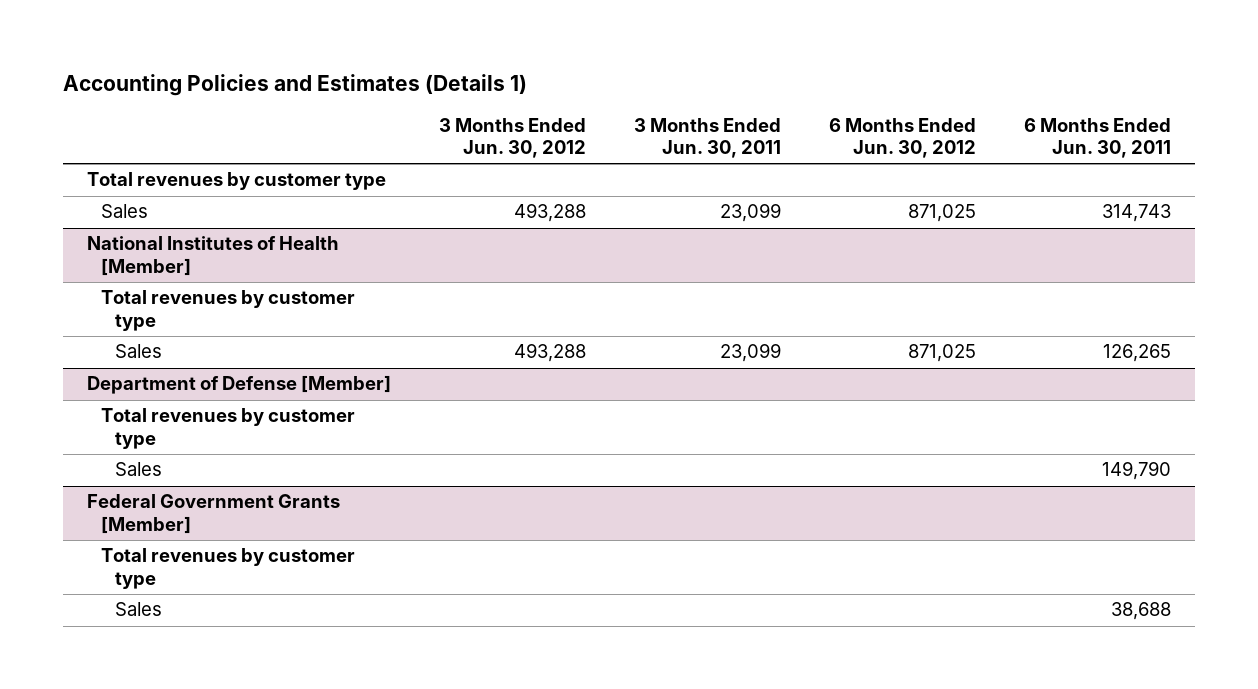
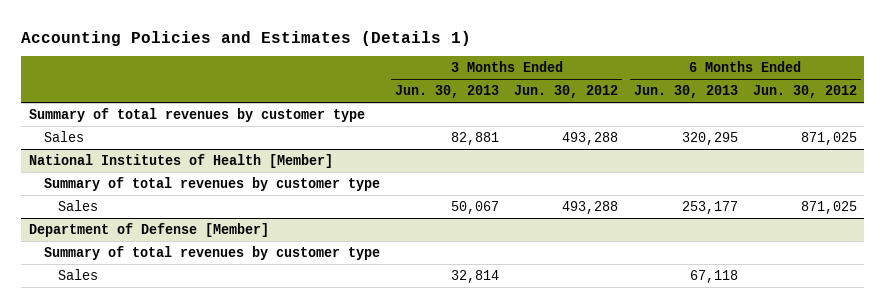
[634,118,782,159] 3 Months Ended Jun. 30, 2011 -> none
[1024,118,1172,159] 6 Months Ended Jun. 30, 2011 -> none
none -> [395,85,500,99] Jun. 30, 2013
none -> [633,85,738,99] Jun. 30, 2013
[86,172,386,191] Total revenues by customer type -> [29,107,366,122] Summary of total revenues by customer type
[101,290,356,331] Total revenues by customer type -> [43,176,380,191] Summary of total revenues by customer type
[101,408,356,449] Total revenues by customer type -> [43,245,380,260] Summary of total revenues by customer type
[86,494,340,534] Federal Government Grants [Member] -> none
[101,548,356,589] Total revenues by customer type -> none
[115,602,163,617] Sales -> none

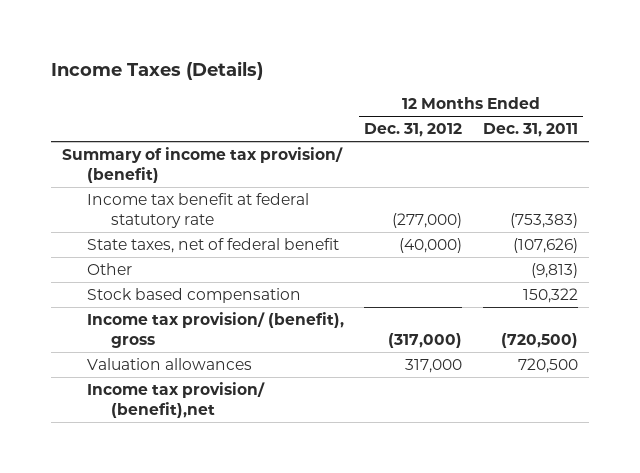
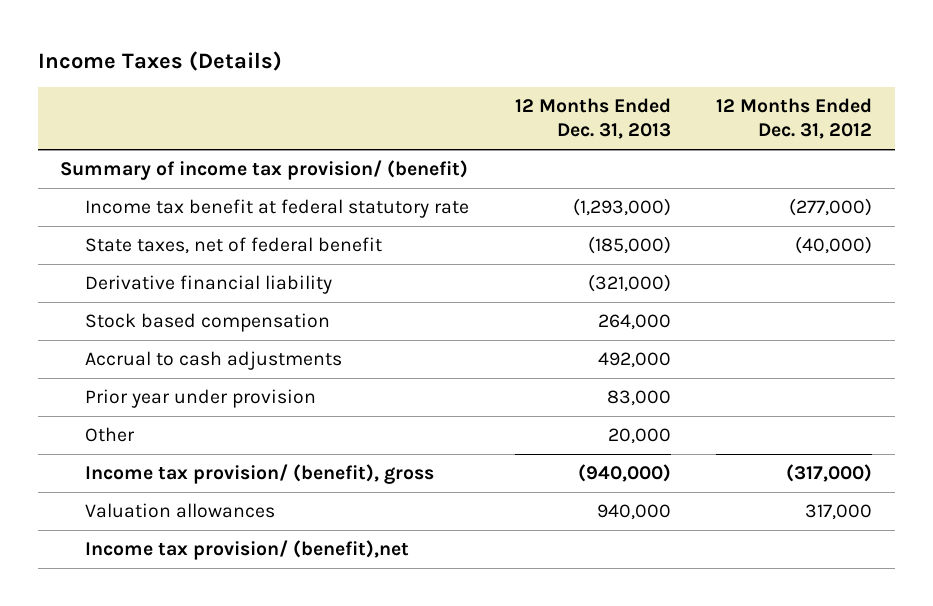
[483,123,579,138] Dec. 31, 2011 -> none
none -> [514,97,671,140] 12 Months Ended Dec. 31, 2013
none -> [85,274,333,294] Derivative financial liability
none -> [85,350,343,370] Accrual to cash adjustments
none -> [85,388,317,408] Prior year under provision
[86,262,132,275] Other -> [85,426,136,442] Other

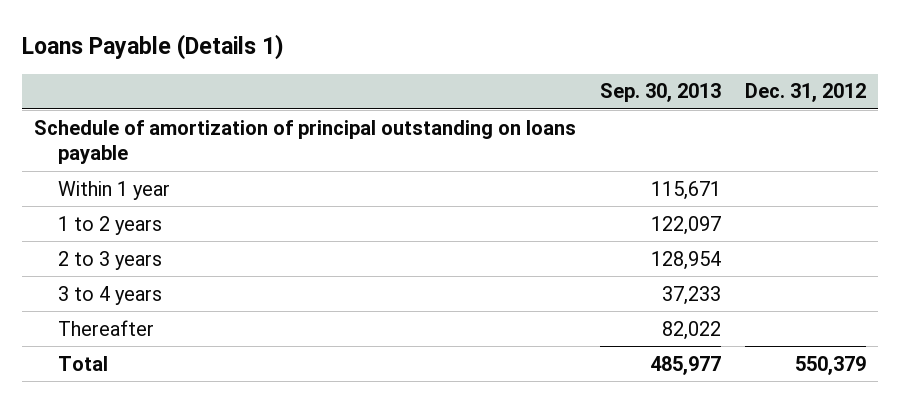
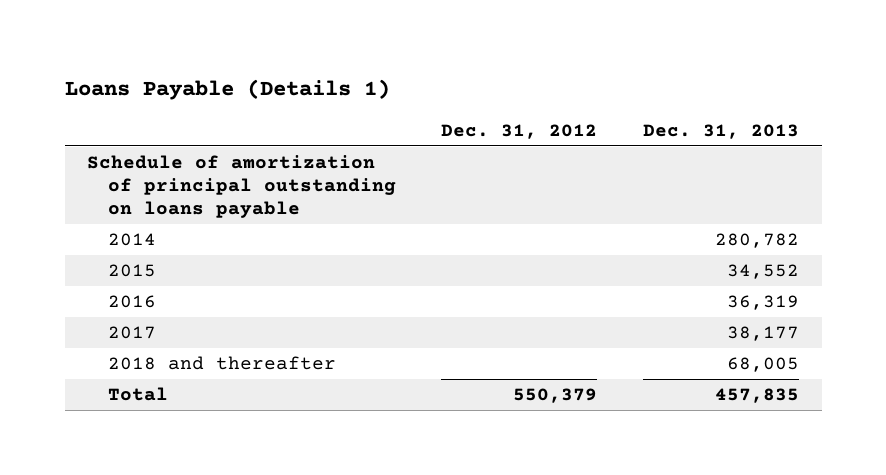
[600,83,722,103] Sep. 30, 2013 -> none
none -> [642,123,799,139] Dec. 31, 2013
[58,180,171,200] Within 1 year -> [107,233,156,247] 2014
[58,215,163,235] 1 to 2 years -> [107,264,156,278] 2015
[58,250,163,270] 2 to 3 years -> [107,295,156,309] 2016
[58,285,163,305] 3 to 4 years -> [107,326,156,340] 2017
[58,319,155,336] Thereafter -> [107,356,336,371] 2018 and thereafter

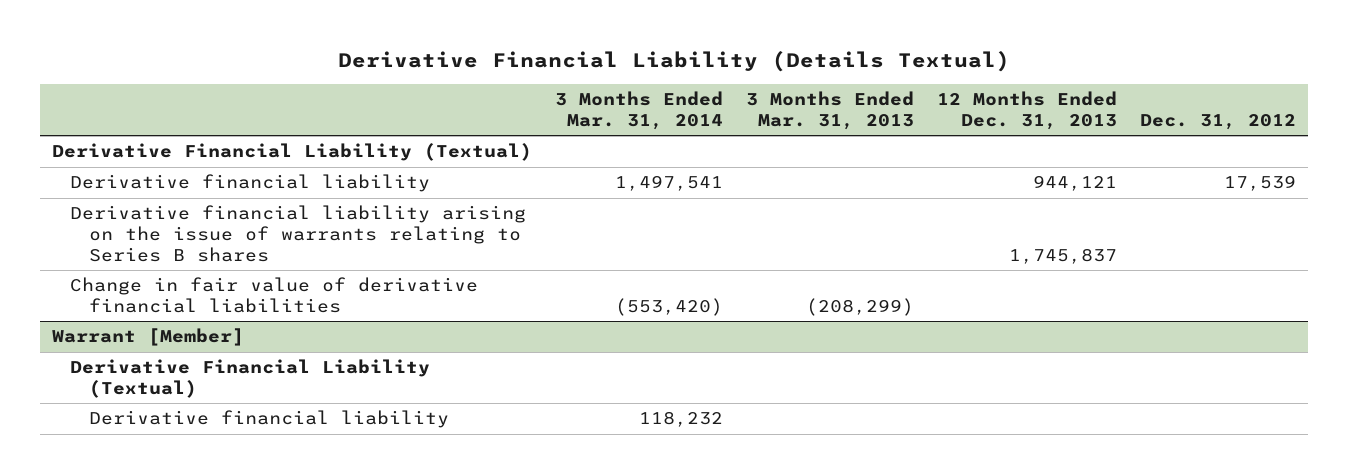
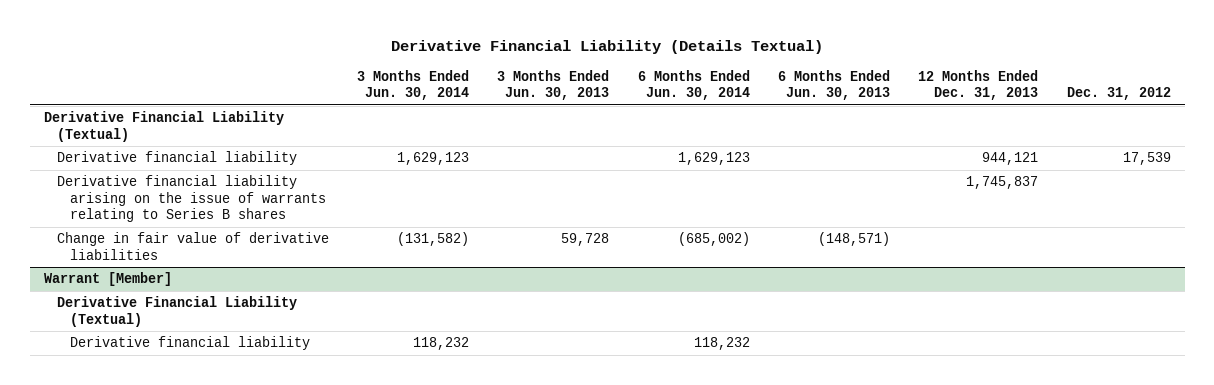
[555,90,724,130] 3 Months Ended Mar. 31, 2014 -> none
[746,90,915,130] 3 Months Ended Mar. 31, 2013 -> none
none -> [357,69,470,101] 3 Months Ended Jun. 30, 2014
none -> [497,69,610,101] 3 Months Ended Jun. 30, 2013
none -> [637,69,750,101] 6 Months Ended Jun. 30, 2014
none -> [778,69,891,101] 6 Months Ended Jun. 30, 2013
[70,277,479,314] Change in fair value of derivative financial liabilities -> [56,232,329,260] Change in fair value of derivative liabilities

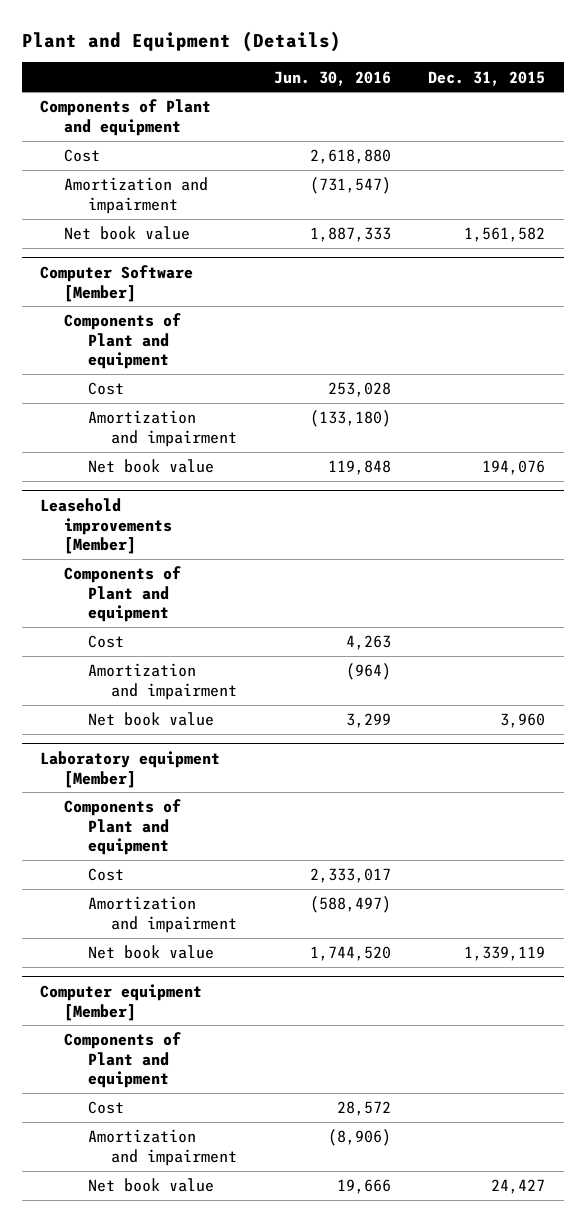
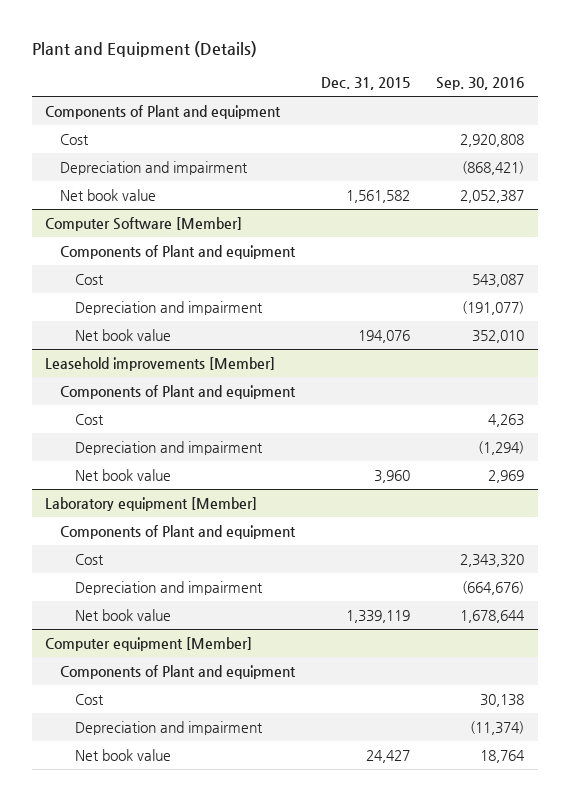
[274,70,392,86] Jun. 30, 2016 -> none
none -> [436,76,525,90] Sep. 30, 2016
[64,177,209,214] Amortization and impairment -> [59,161,248,176] Depreciation and impairment
[87,410,238,447] Amortization and impairment -> [75,301,264,316] Depreciation and impairment
[87,663,238,700] Amortization and impairment -> [75,441,264,456] Depreciation and impairment
[87,896,238,933] Amortization and impairment -> [75,581,264,596] Depreciation and impairment
[87,1129,238,1166] Amortization and impairment -> [75,721,264,736] Depreciation and impairment

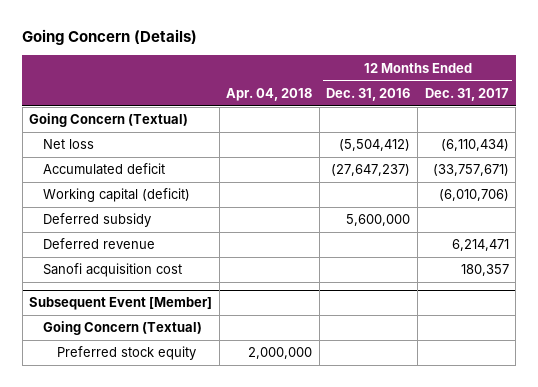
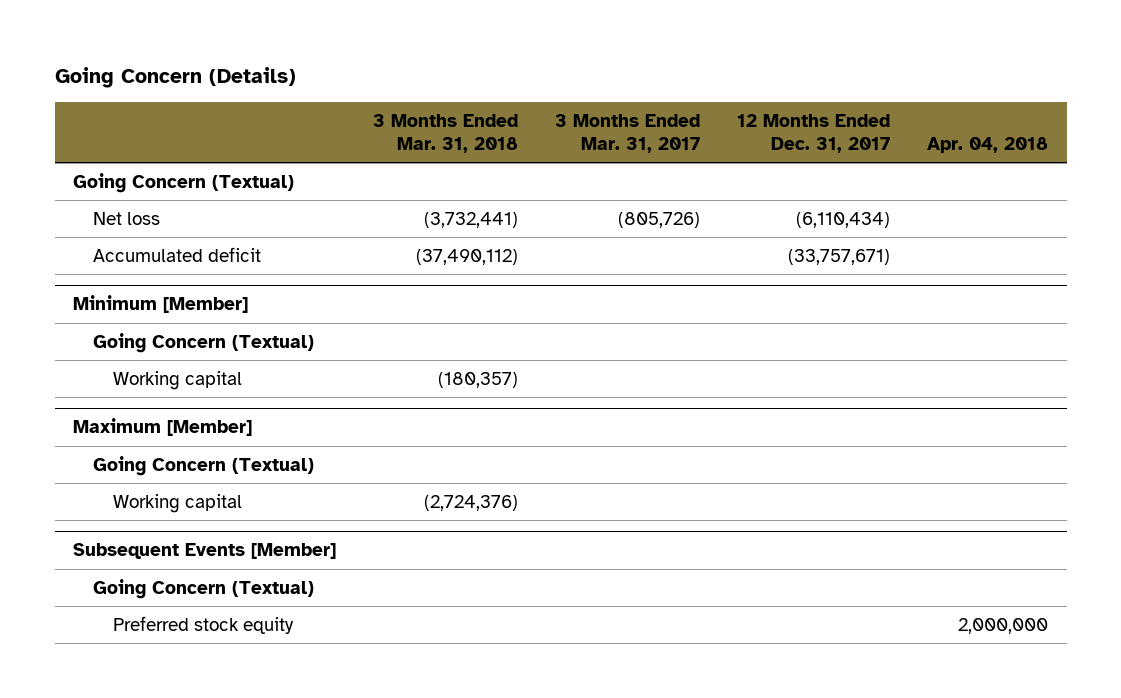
[326,88,411,102] Dec. 31, 2016 -> none
none -> [373,113,519,153] 3 Months Ended Mar. 31, 2018
none -> [555,113,701,153] 3 Months Ended Mar. 31, 2017
[42,188,190,203] Working capital (deficit) -> none
[42,213,151,228] Deferred subsidy -> none
[42,238,155,250] Deferred revenue -> none
[42,263,182,278] Sanofi acquisition cost -> none
none -> [73,295,249,314] Minimum [Member]
none -> [92,332,314,353] Going Concern (Textual)
none -> [112,370,242,390] Working capital
none -> [73,418,253,437] Maximum [Member]
none -> [92,455,314,476] Going Concern (Textual)
none -> [112,493,242,513] Working capital
[29,297,213,311] Subsequent Event [Member] -> [73,543,337,560] Subsequent Events [Member]

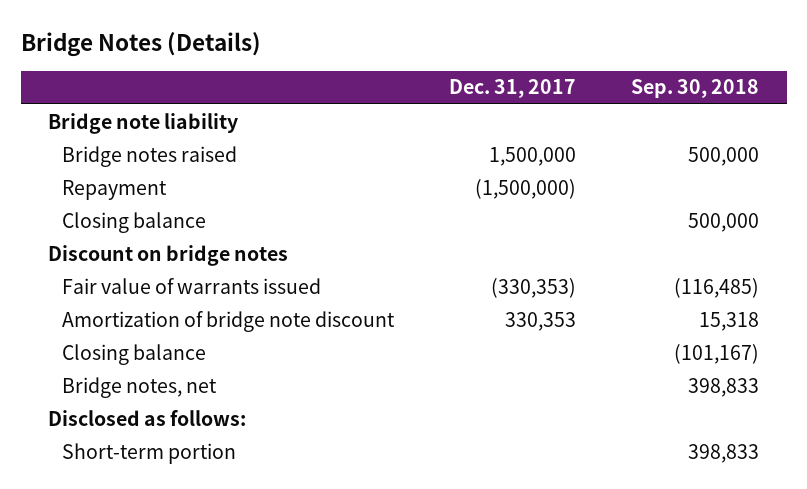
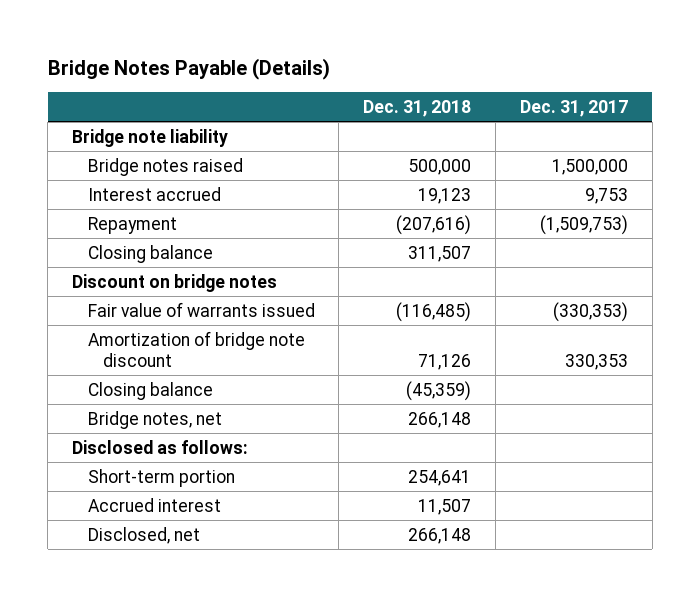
[20,32,261,58] Bridge Notes (Details) -> [47,57,330,80] Bridge Notes Payable (Details)
[631,79,760,99] Sep. 30, 2018 -> none
none -> [363,99,472,117] Dec. 31, 2018
none -> [87,186,221,201] Interest accrued
[475,178,577,199] (1,500,000) -> [540,214,629,235] (1,509,753)
none -> [87,497,221,512] Accrued interest
none -> [87,526,200,544] Disclosed, net

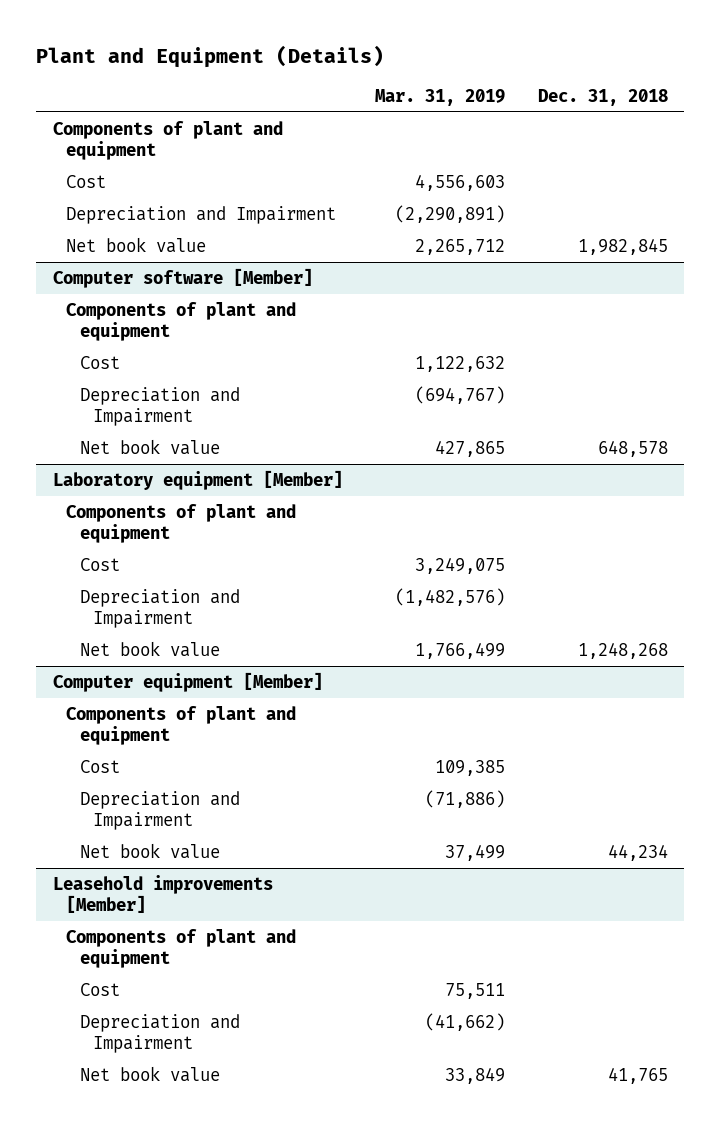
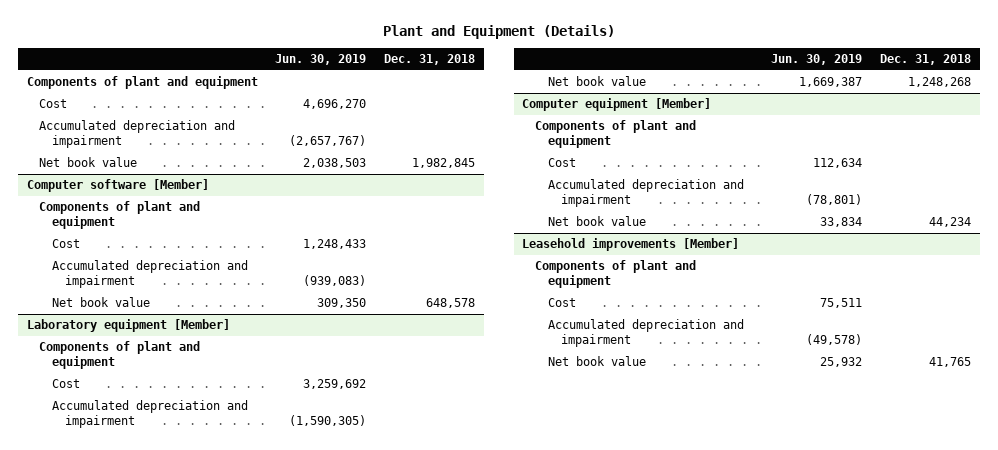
[375,88,506,106] Mar. 31, 2019 -> none
none -> [275,53,367,65] Jun. 30, 2019
[66,205,337,224] Depreciation and Impairment -> [39,120,236,148] Accumulated depreciation and impairment
[79,386,240,427] Depreciation and Impairment -> [51,260,248,288] Accumulated depreciation and impairment
[79,588,240,629] Depreciation and Impairment -> [51,400,248,428] Accumulated depreciation and impairment
[79,790,240,831] Depreciation and Impairment -> [547,179,744,207] Accumulated depreciation and impairment
[79,1013,240,1054] Depreciation and Impairment -> [547,319,744,347] Accumulated depreciation and impairment

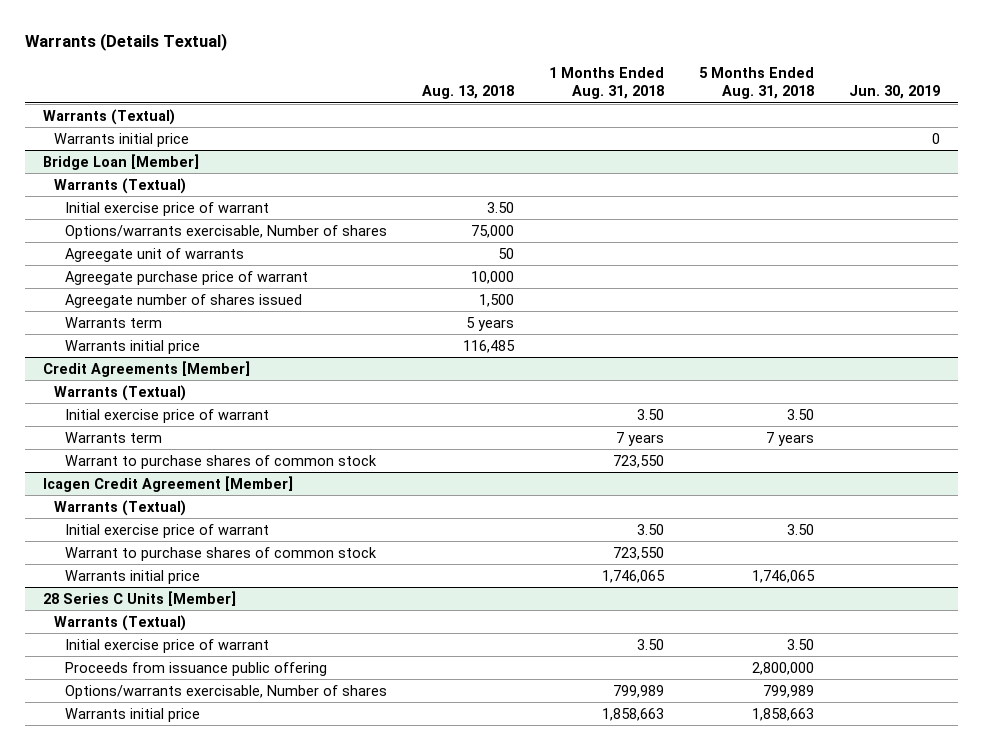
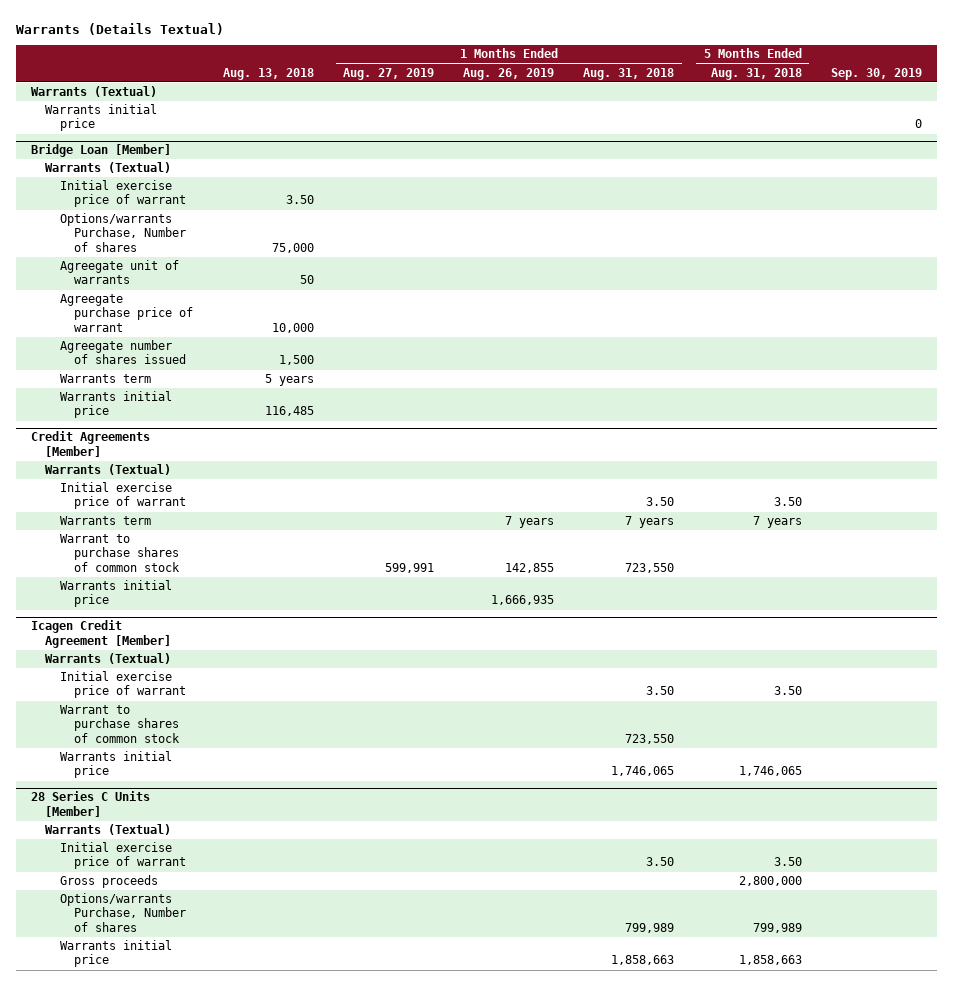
[849,85,941,100] Jun. 30, 2019 -> none
none -> [342,67,434,80] Aug. 27, 2019
none -> [463,67,555,80] Aug. 26, 2019
none -> [831,67,923,80] Sep. 30, 2019
[65,224,388,239] Options/warrants exercisable, Number of shares -> [59,213,187,252] Options/warrants Purchase, Number of shares
none -> [59,580,172,608] Warrants initial price
[65,661,328,676] Proceeds from issuance public offering -> [59,875,158,889] Gross proceeds
[65,684,388,699] Options/warrants exercisable, Number of shares -> [59,893,187,932] Options/warrants Purchase, Number of shares

